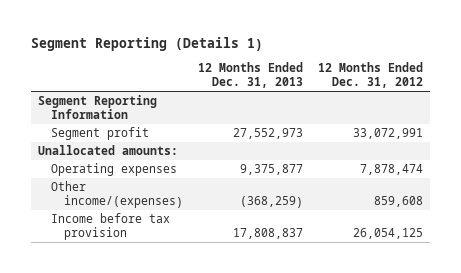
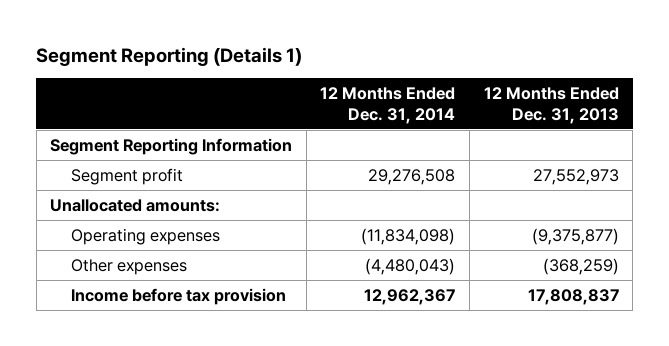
[317,62,423,89] 12 Months Ended Dec. 31, 2012 -> none
none -> [320,86,456,124] 12 Months Ended Dec. 31, 2014
[239,164,303,176] 9,375,877 -> [531,227,619,245] (9,375,877)
[51,181,184,208] Other income/(expenses) -> [70,258,187,275] Other expenses

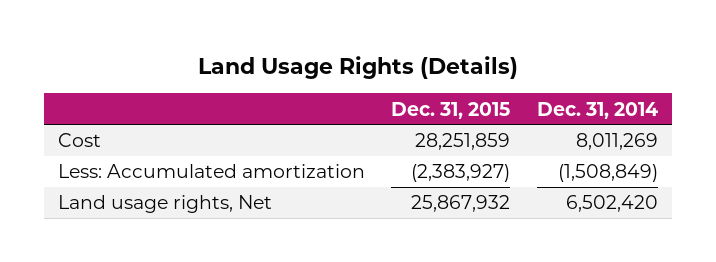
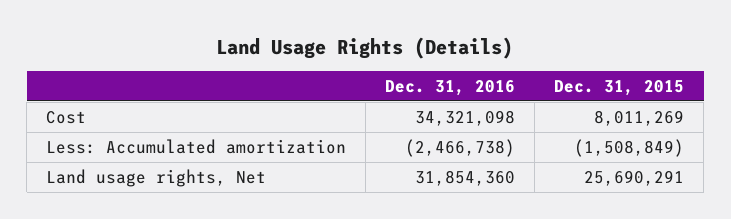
[537,101,659,119] Dec. 31, 2014 -> none
none -> [385,79,516,96] Dec. 31, 2016
[415,133,511,151] 28,251,859 -> [594,110,685,127] 8,011,269
[411,164,511,183] (2,383,927) -> [574,139,685,158] (1,508,849)
[411,195,511,213] 25,867,932 -> [584,170,685,187] 25,690,291

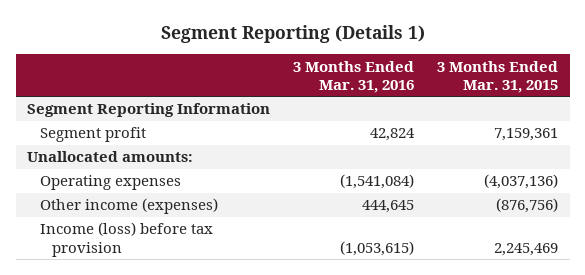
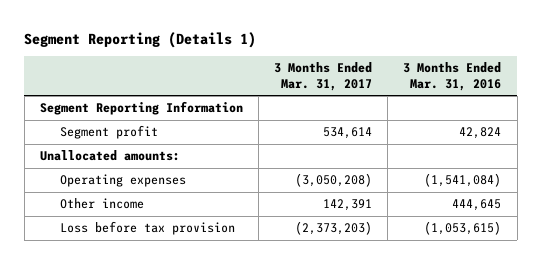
[437,60,559,94] 3 Months Ended Mar. 31, 2015 -> none
none -> [274,62,373,91] 3 Months Ended Mar. 31, 2017
[39,198,218,215] Other income (expenses) -> [59,198,144,210] Other income
[39,222,213,257] Income (loss) before tax provision -> [59,221,235,236] Loss before tax provision

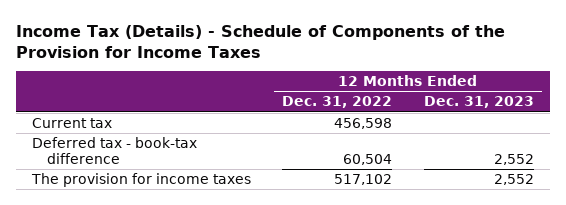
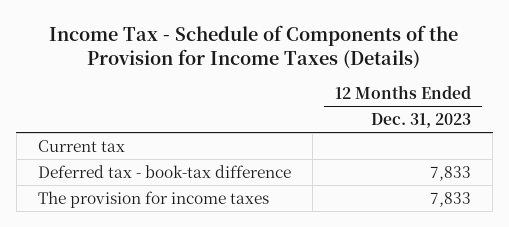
[16,24,506,58] Income Tax (Details) - Schedule of Components of the Provision for Income Taxes -> [49,24,459,69] Income Tax - Schedule of Components of the Provision for Income Taxes (Details)
[282,96,393,109] Dec. 31, 2022 -> none
[493,153,534,165] 2,552 -> [429,165,471,181] 7,833
[493,174,534,186] 2,552 -> [429,191,471,207] 7,833

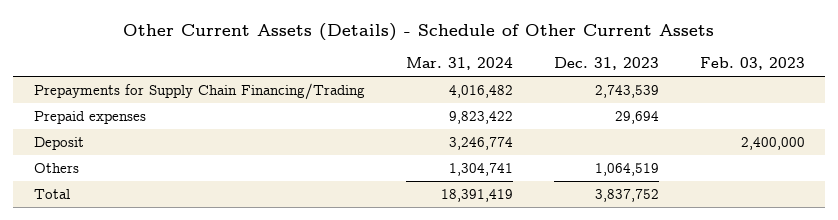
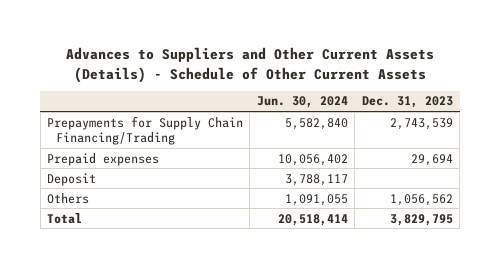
[123,22,715,41] Other Current Assets (Details) - Schedule of Other Current Assets -> [65,47,434,83] Advances to Suppliers and Other Current Assets (Details) - Schedule of Other Current Assets
[405,57,513,71] Mar. 31, 2024 -> none
[699,57,805,71] Feb. 03, 2023 -> none
none -> [256,96,348,109] Jun. 30, 2024
[594,162,659,176] 1,064,519 -> [389,193,453,206] 1,056,562
[594,188,659,202] 3,837,752 -> [389,213,453,226] 3,829,795

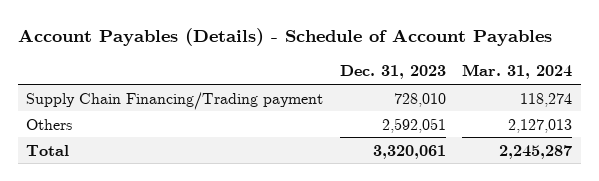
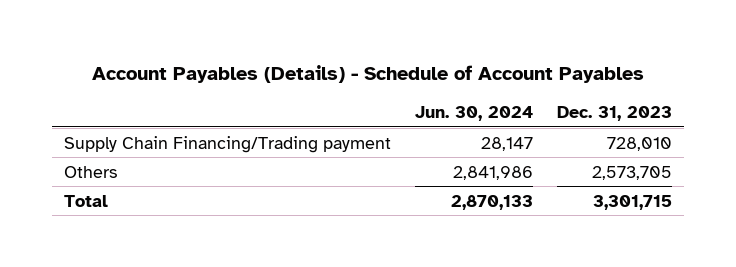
[462,64,573,80] Mar. 31, 2024 -> none
none -> [415,105,534,121] Jun. 30, 2024
[381,117,446,133] 2,592,051 -> [592,165,673,180] 2,573,705
[372,144,446,159] 3,320,061 -> [593,194,673,210] 3,301,715

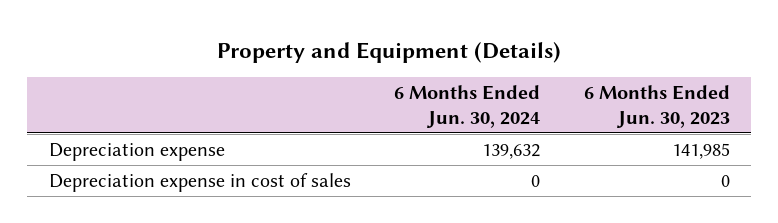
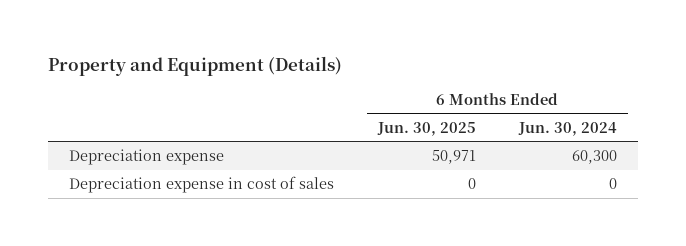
[583,85,730,128] 6 Months Ended Jun. 30, 2023 -> none
none -> [376,121,476,136] Jun. 30, 2025
[482,144,541,160] 139,632 -> [571,150,617,165] 60,300

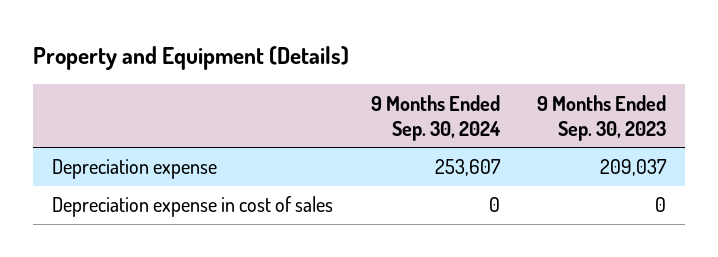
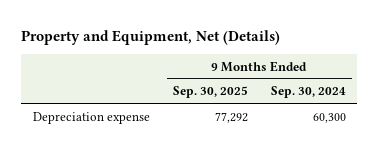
[32,46,349,71] Property and Equipment (Details) -> [21,30,281,46] Property and Equipment, Net (Details)
[537,94,667,141] 9 Months Ended Sep. 30, 2023 -> none
none -> [172,86,248,99] Sep. 30, 2025
[51,196,333,218] Depreciation expense in cost of sales -> none
[434,159,501,177] 253,607 -> [312,112,346,123] 60,300

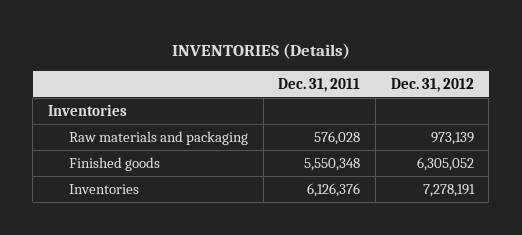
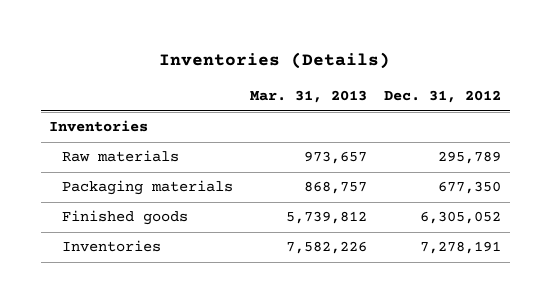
[171,42,350,59] INVENTORIES (Details) -> [159,52,391,70] Inventories (Details)
[278,77,361,92] Dec. 31, 2011 -> none
none -> [250,90,368,104] Mar. 31, 2013
[68,131,248,146] Raw materials and packaging -> [62,150,180,163] Raw materials
[430,132,474,146] 973,139 -> [438,151,502,165] 295,789
none -> [62,180,234,196] Packaging materials

